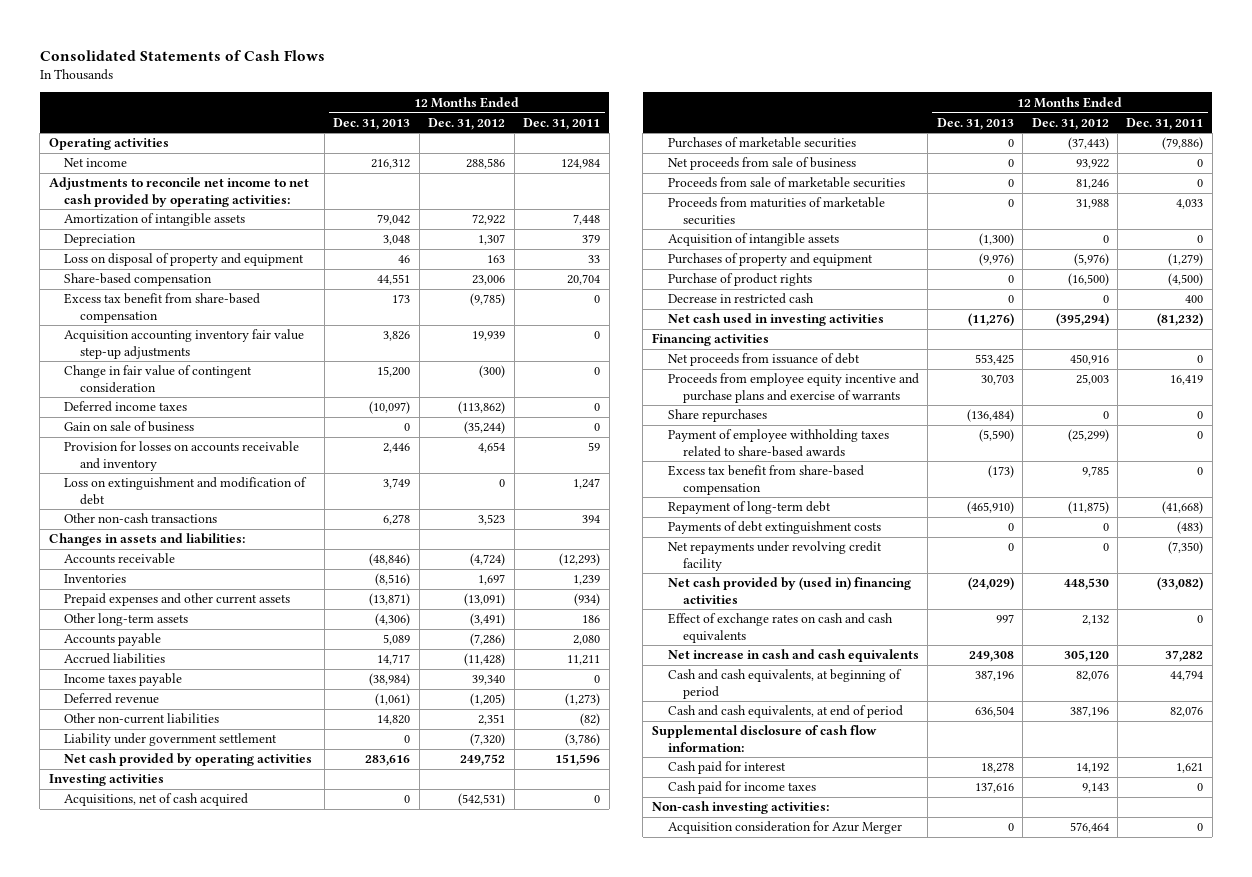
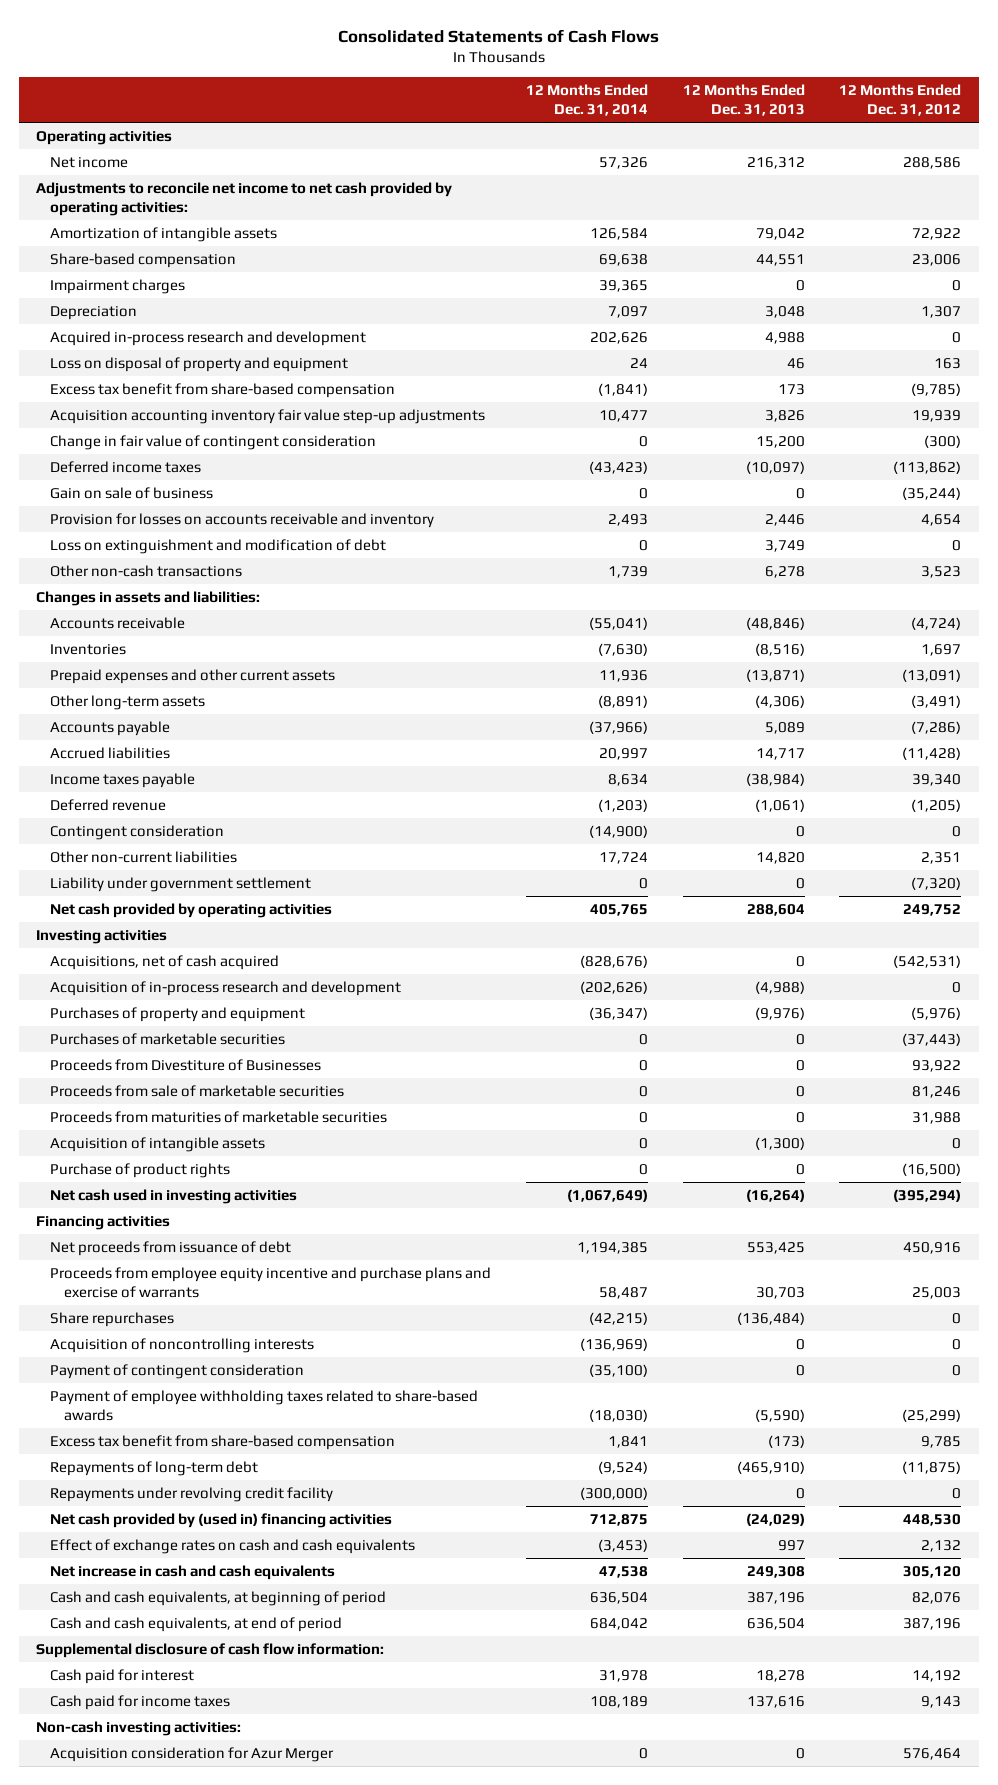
[523,117,601,130] Dec. 31, 2011 -> none
none -> [525,84,648,117] 12 Months Ended Dec. 31, 2014
[64,273,213,287] Share-based compensation -> [50,252,237,268] Share-based compensation
none -> [50,278,186,294] Impairment charges
none -> [50,330,367,346] Acquired in-process research and development
none -> [50,824,225,840] Contingent consideration
[365,755,411,767] 283,616 -> [746,903,805,916] 288,604
none -> [50,980,402,996] Acquisition of in-process research and development
[667,253,873,267] Purchases of property and equipment -> [50,1006,306,1022] Purchases of property and equipment
[667,157,856,171] Net proceeds from sale of business -> [50,1058,322,1071] Proceeds from Divestiture of Businesses
[667,293,814,305] Decrease in restricted cash -> none
[967,313,1014,327] (11,276) -> [745,1188,805,1202] (16,264)
none -> [50,1337,315,1353] Acquisition of noncontrolling interests
none -> [50,1363,305,1379] Payment of contingent consideration
[667,521,881,535] Payments of debt extinguishment costs -> none
[667,501,831,515] Repayment of long-term debt -> [50,1460,259,1476] Repayments of long-term debt
[667,541,882,571] Net repayments under revolving credit facility -> [50,1486,334,1502] Repayments under revolving credit facility

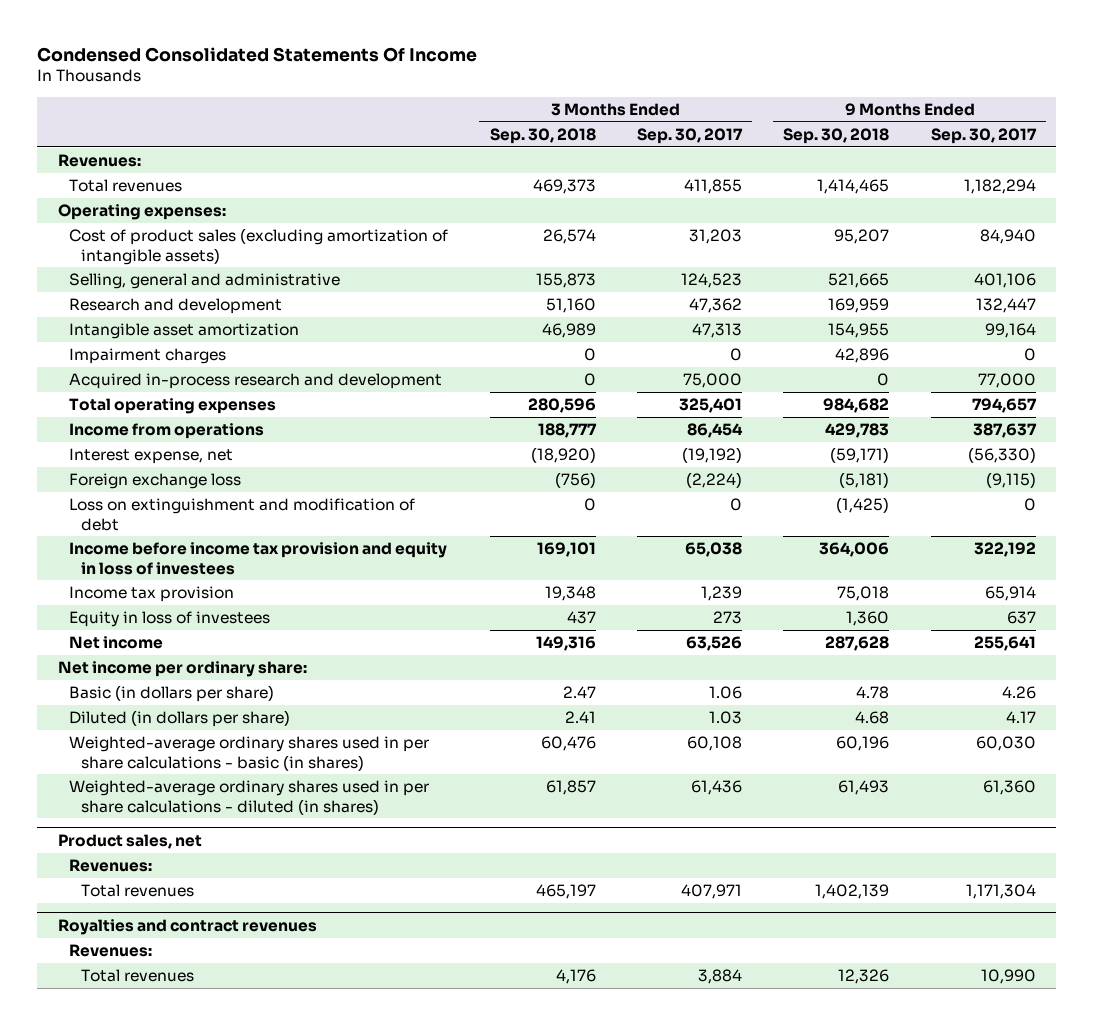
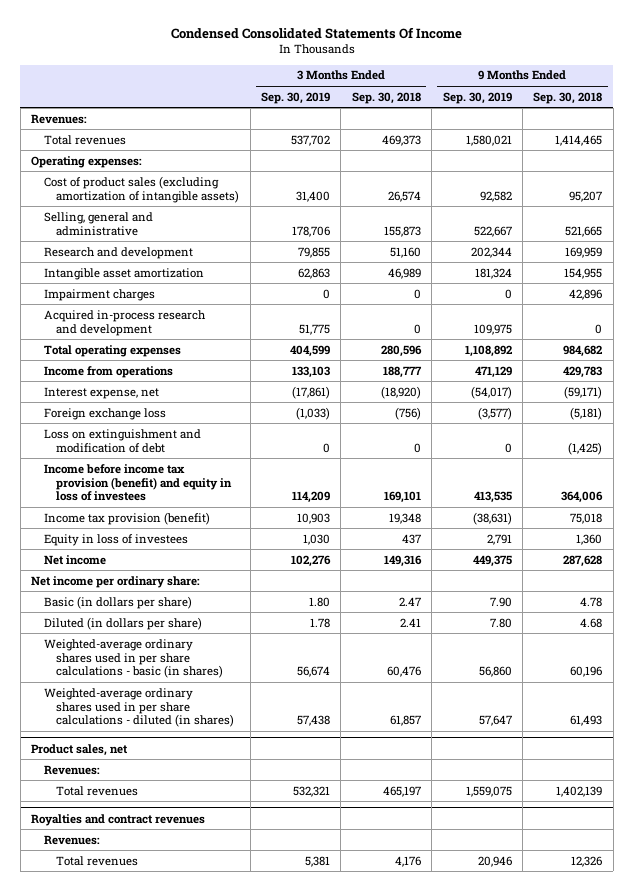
[636,127,743,144] Sep. 30, 2017 -> none
[930,127,1037,144] Sep. 30, 2017 -> none
none -> [261,91,331,104] Sep. 30, 2019
none -> [442,91,512,104] Sep. 30, 2019
[69,542,448,575] Income before income tax provision and equity in loss of investees -> [43,463,233,502] Income before income tax provision (benefit) and equity in loss of investees
[69,586,235,603] Income tax provision -> [43,511,210,525] Income tax provision (benefit)

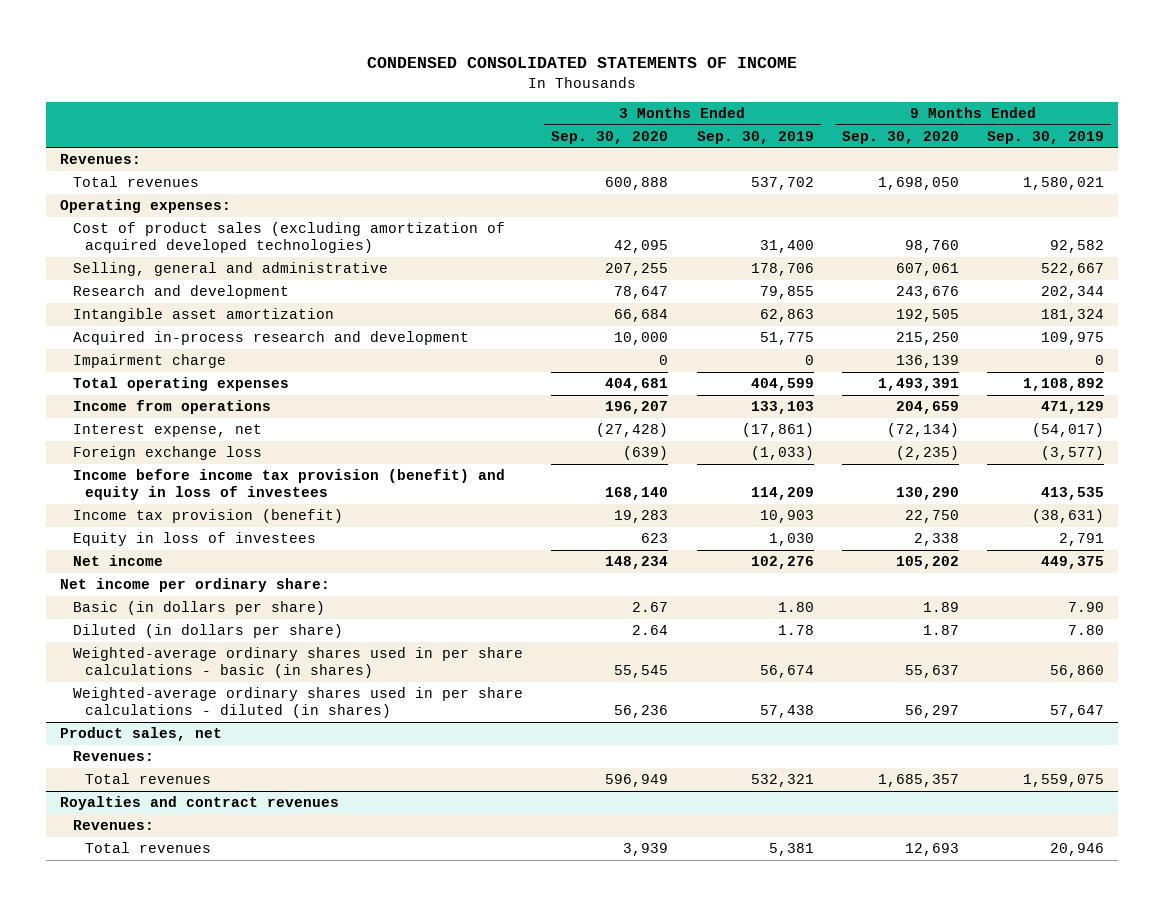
[170,27,462,40] Condensed Consolidated Statements Of Income -> [367,57,798,69] CONDENSED CONSOLIDATED STATEMENTS OF INCOME
[351,91,421,104] Sep. 30, 2018 -> none
[533,91,603,104] Sep. 30, 2018 -> none
none -> [551,130,669,144] Sep. 30, 2020
none -> [841,130,959,144] Sep. 30, 2020
[43,175,240,203] Cost of product sales (excluding amortization of intangible assets) -> [72,222,505,253] Cost of product sales (excluding amortization of acquired developed technologies)
[43,288,155,301] Impairment charges -> none
none -> [72,354,226,369] Impairment charge
[43,428,201,453] Loss on extinguishment and modification of debt -> none

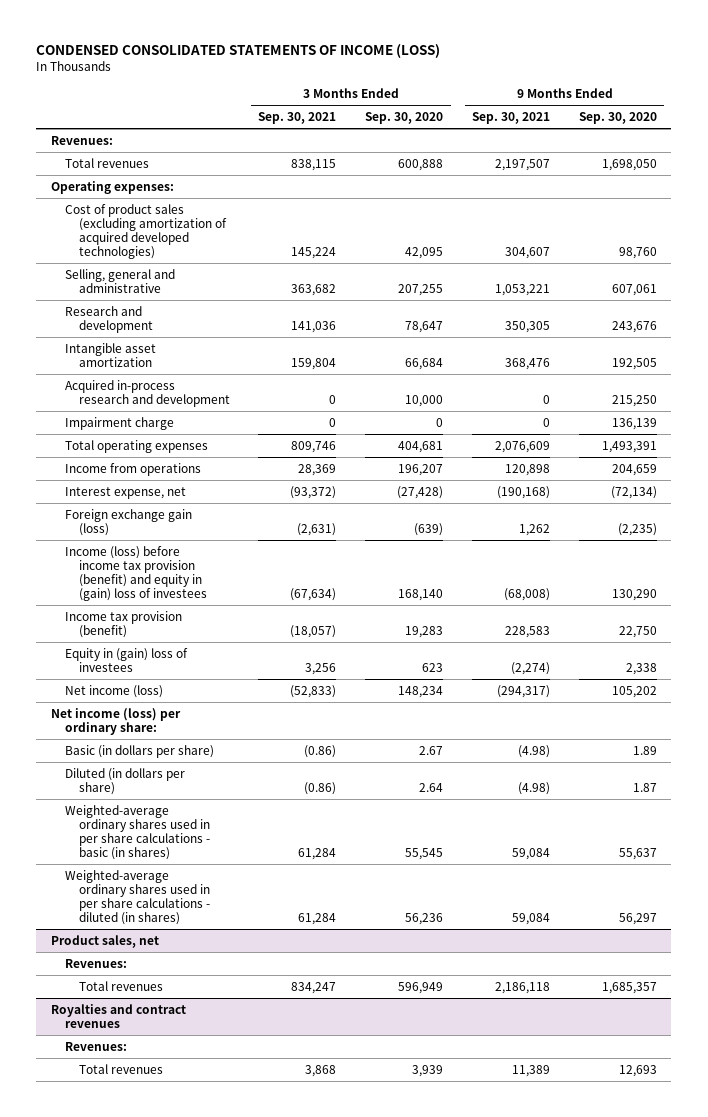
[367,57,798,69] CONDENSED CONSOLIDATED STATEMENTS OF INCOME -> [36,43,441,58] CONDENSED CONSOLIDATED STATEMENTS OF INCOME (LOSS)
[696,130,814,144] Sep. 30, 2019 -> none
[987,130,1105,144] Sep. 30, 2019 -> none
none -> [258,111,337,124] Sep. 30, 2021
none -> [472,111,551,124] Sep. 30, 2021
[72,446,262,461] Foreign exchange loss -> [64,508,192,536] Foreign exchange gain (loss)
[72,469,505,500] Income before income tax provision (benefit) and equity in loss of investees -> [64,545,207,601] Income (loss) before income tax provision (benefit) and equity in (gain) loss of investees
[72,532,316,547] Equity in loss of investees -> [64,647,188,672] Equity in (gain) loss of investees
[72,555,163,567] Net income -> [64,684,163,698] Net income (loss)
[60,578,331,593] Net income per ordinary share: -> [50,707,181,735] Net income (loss) per ordinary share:

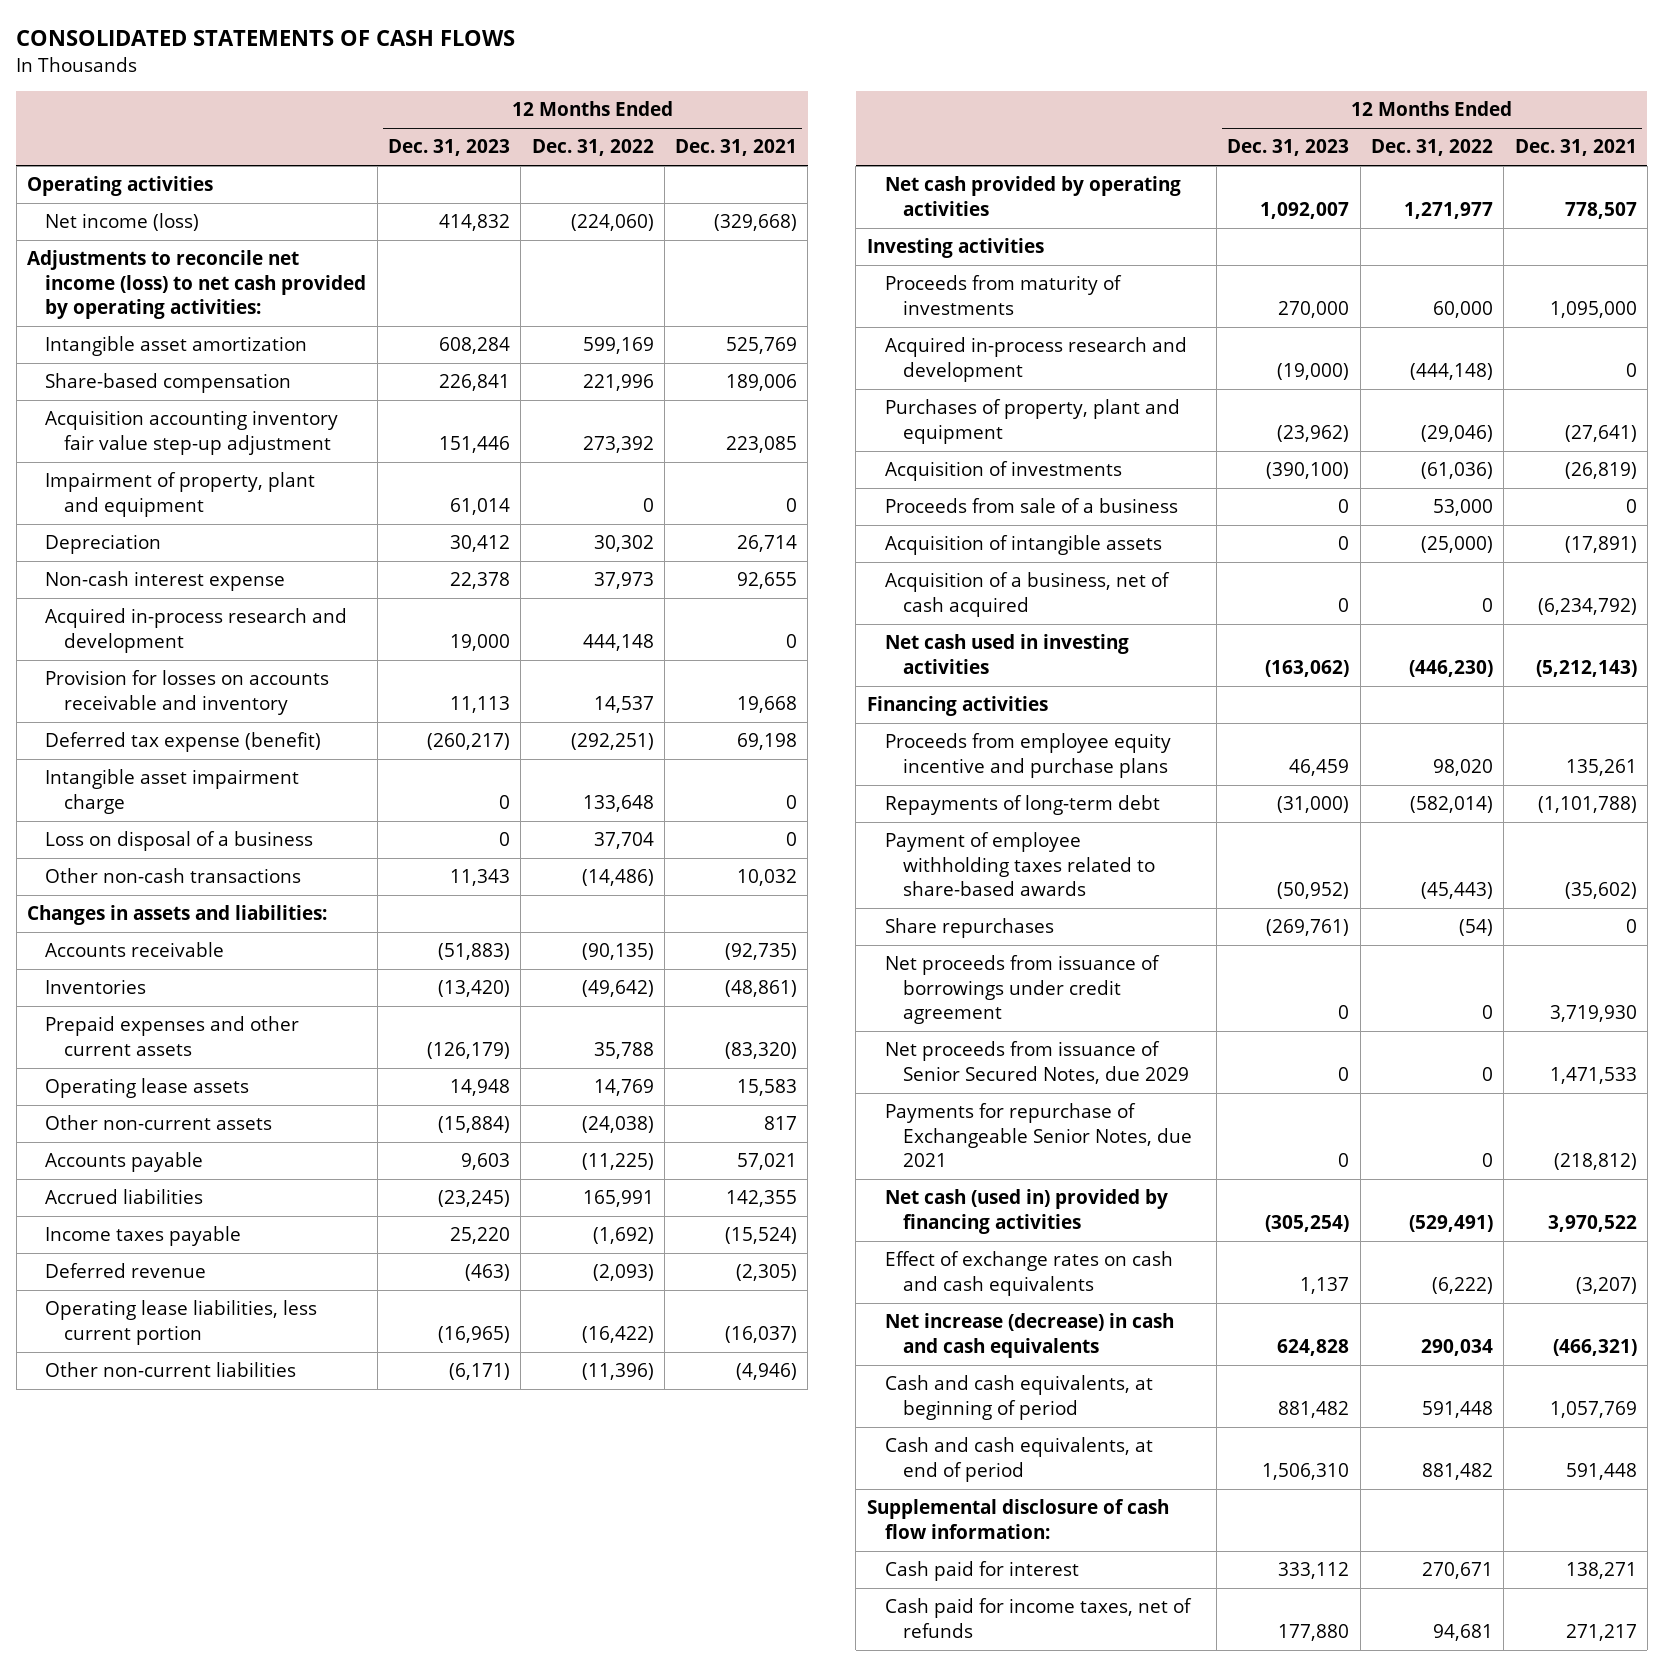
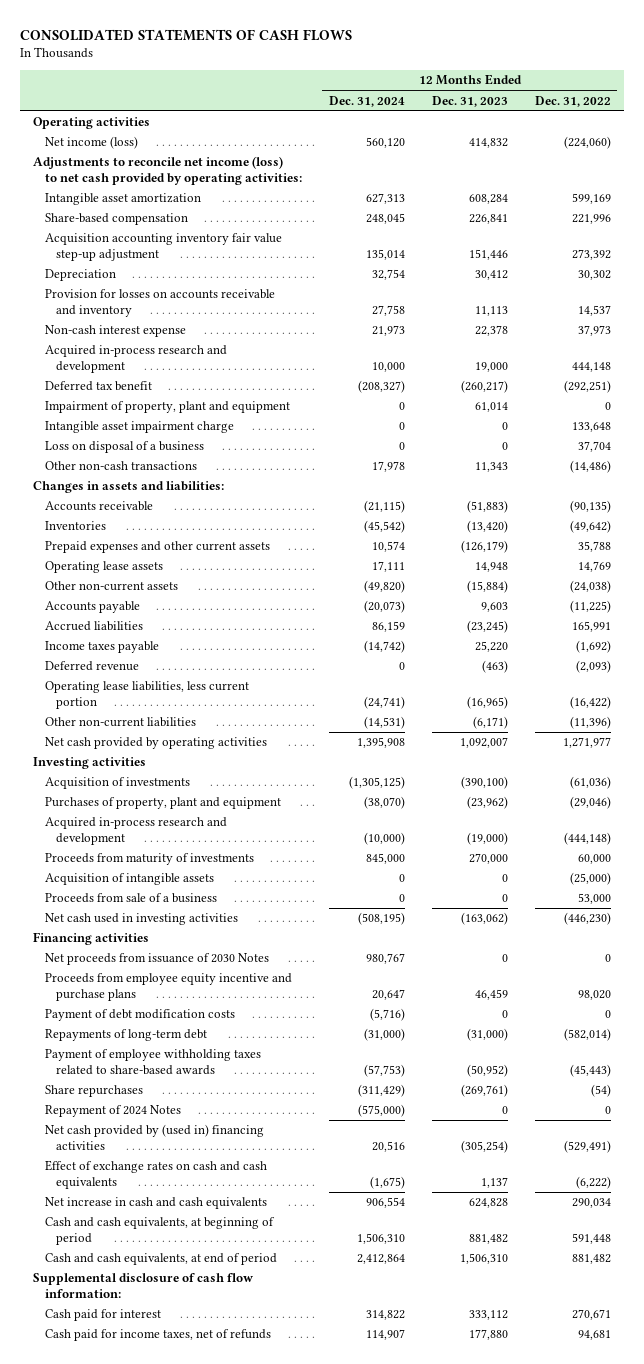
[675,139,798,157] Dec. 31, 2021 -> none
none -> [328,95,405,107] Dec. 31, 2024
[45,670,330,715] Provision for losses on accounts receivable and inventory -> [44,289,275,318] Provision for losses on accounts receivable and inventory
[45,732,322,753] Deferred tax expense (benefit) -> [44,381,152,392] Deferred tax benefit
[45,472,316,517] Impairment of property, plant and equipment -> [44,401,290,414] Impairment of property, plant and equipment
[884,399,1180,444] Purchases of property, plant and equipment -> [44,797,281,810] Purchases of property, plant and equipment
[884,337,1187,382] Acquired in-process research and development -> [44,817,227,846] Acquired in-process research and development
[884,275,1122,315] Proceeds from maturity of investments -> [44,853,254,866] Proceeds from maturity of investments
[884,572,1170,617] Acquisition of a business, net of cash acquired -> none
[884,498,1178,514] Proceeds from sale of a business -> [44,893,217,904] Proceeds from sale of a business
none -> [44,953,269,966] Net proceeds from issuance of 2030 Notes
none -> [44,1009,235,1022] Payment of debt modification costs
[884,955,1160,1025] Net proceeds from issuance of borrowings under credit agreement -> none
[884,1041,1190,1084] Net proceeds from issuance of Senior Secured Notes, due 2029 -> none
[884,1103,1193,1168] Payments for repurchase of Exchangeable Senior Notes, due 2021 -> [44,1105,181,1118] Repayment of 2024 Notes
[884,1189,1168,1234] Net cash (used in) provided by financing activities -> [44,1124,264,1151] Net cash provided by (used in) financing activities
[884,1313,1174,1358] Net increase (decrease) in cash and cash equivalents -> [44,1197,267,1210] Net increase in cash and cash equivalents

